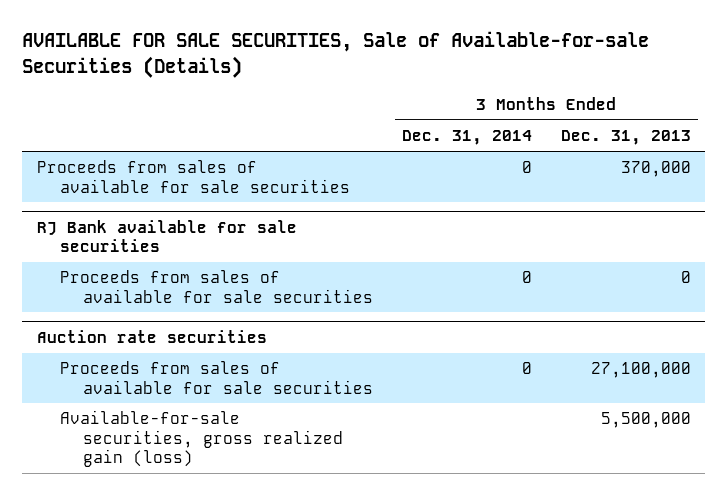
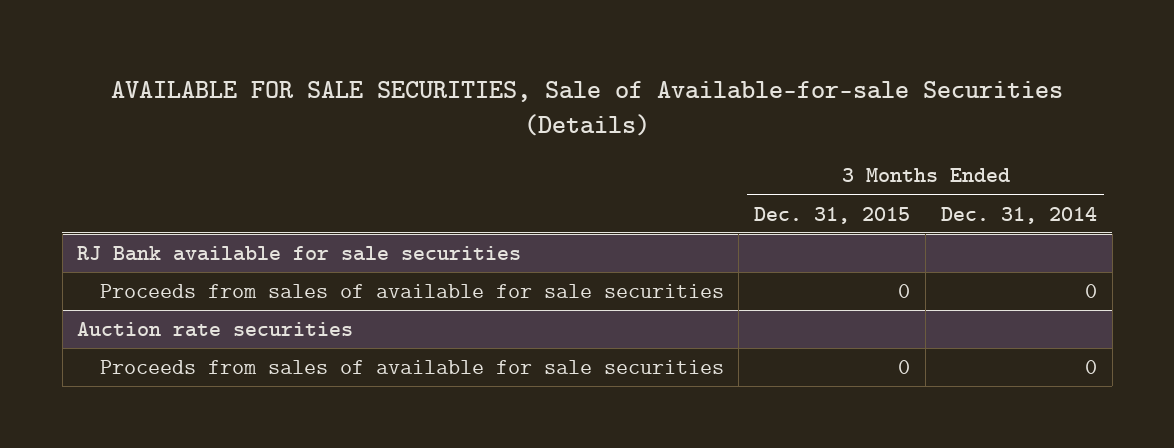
[560,130,691,146] Dec. 31, 2013 -> none
none -> [754,206,911,224] Dec. 31, 2015
[36,160,350,193] Proceeds from sales of available for sale securities -> none
[59,410,343,467] Available-for-sale securities, gross realized gain (loss) -> none

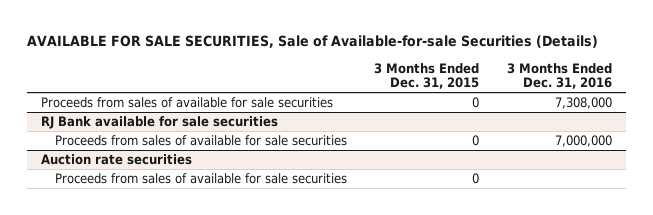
[940,206,1097,224] Dec. 31, 2014 -> none
none -> [507,62,613,90] 3 Months Ended Dec. 31, 2016
none -> [40,97,333,109] Proceeds from sales of available for sale securities

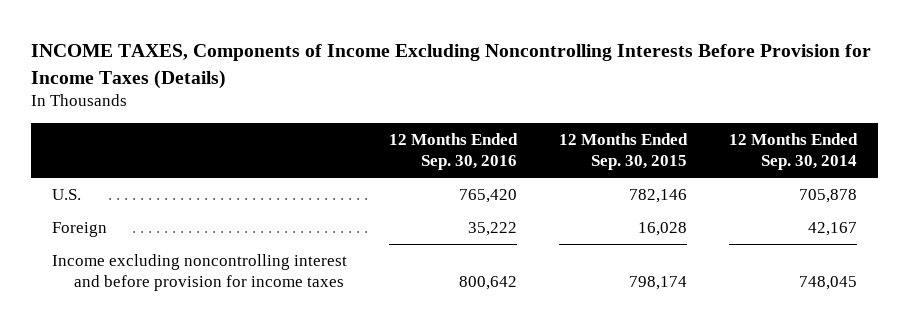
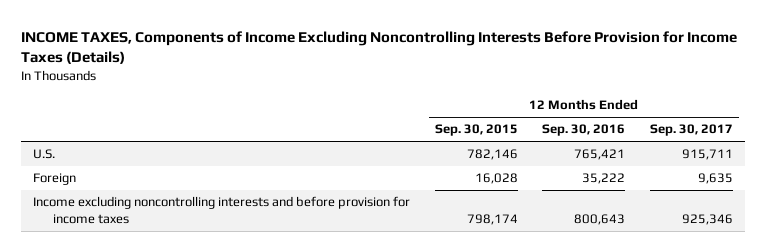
[728,133,858,171] 12 Months Ended Sep. 30, 2014 -> none
none -> [649,124,733,137] Sep. 30, 2017
[458,188,517,203] 765,420 -> [574,149,626,161] 765,421
[52,253,348,292] Income excluding noncontrolling interest and before provision for income taxes -> [33,196,411,225] Income excluding noncontrolling interests and before provision for income taxes
[458,276,517,291] 800,642 -> [574,214,626,226] 800,643

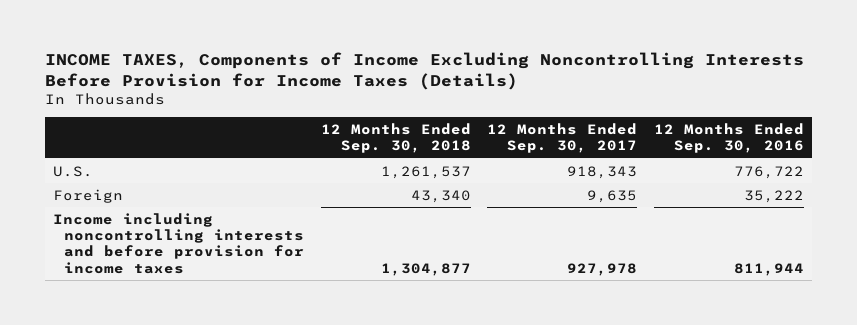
[434,124,518,137] Sep. 30, 2015 -> none
none -> [320,123,471,154] 12 Months Ended Sep. 30, 2018
[574,149,626,161] 765,421 -> [734,165,805,179] 776,722
[681,149,733,161] 915,711 -> [567,165,638,179] 918,343
[33,196,411,225] Income excluding noncontrolling interests and before provision for income taxes -> [52,212,305,274] Income including noncontrolling interests and before provision for income taxes
[574,214,626,226] 800,643 -> [734,262,805,276] 811,944
[681,214,733,226] 925,346 -> [567,262,638,276] 927,978

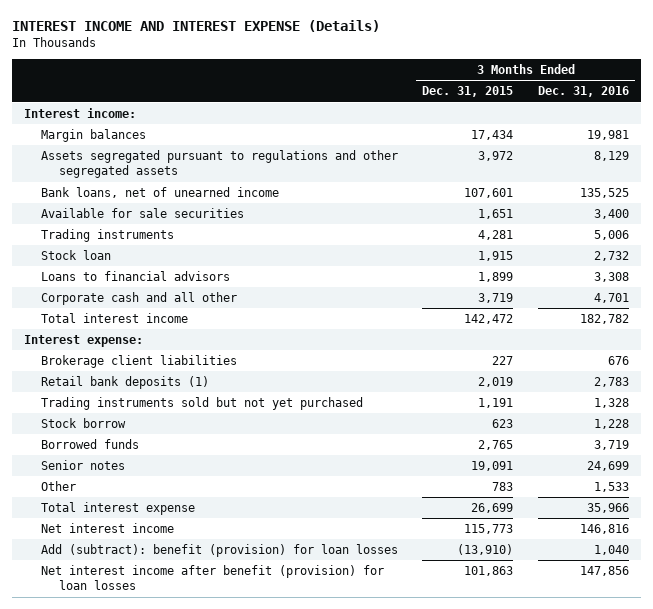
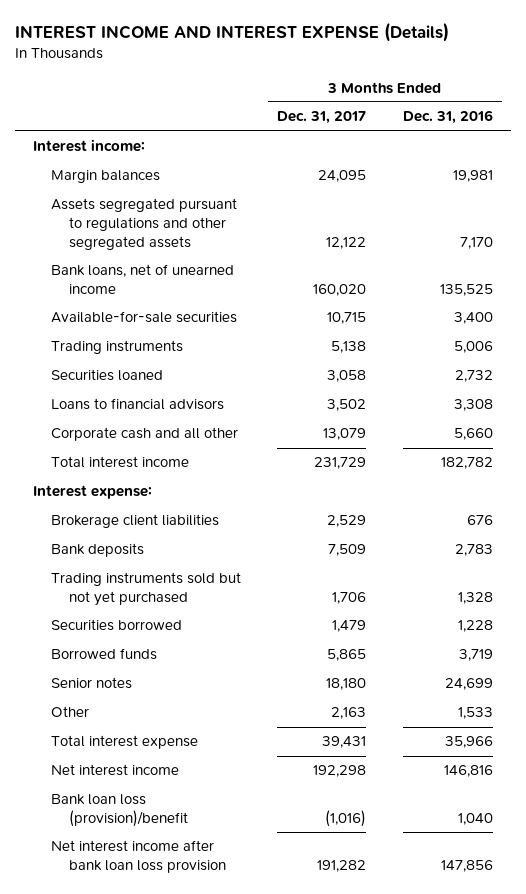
[422,86,514,98] Dec. 31, 2015 -> none
none -> [277,111,367,125] Dec. 31, 2017
[593,151,629,162] 8,129 -> [459,236,493,249] 7,170
[41,208,245,219] Available for sale securities -> [51,311,238,324] Available-for-sale securities
[41,250,112,261] Stock loan -> [51,369,164,382] Securities loaned
[593,293,629,304] 4,701 -> [453,428,493,441] 5,660
[41,376,210,390] Retail bank deposits (1) -> [51,543,145,558] Bank deposits
[41,418,127,429] Stock borrow -> [51,619,183,632] Securities borrowed
[41,544,399,558] Add (subtract): benefit (provision) for loan losses -> [51,794,188,828] Bank loan loss (provision)/benefit
[41,565,385,591] Net interest income after benefit (provision) for loan losses -> [51,840,226,874] Net interest income after bank loan loss provision

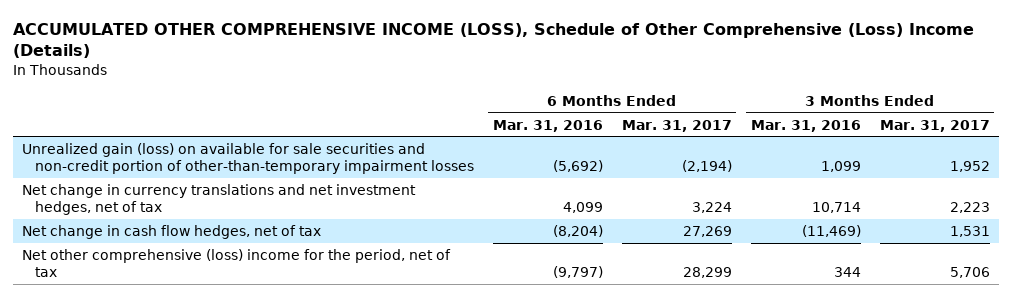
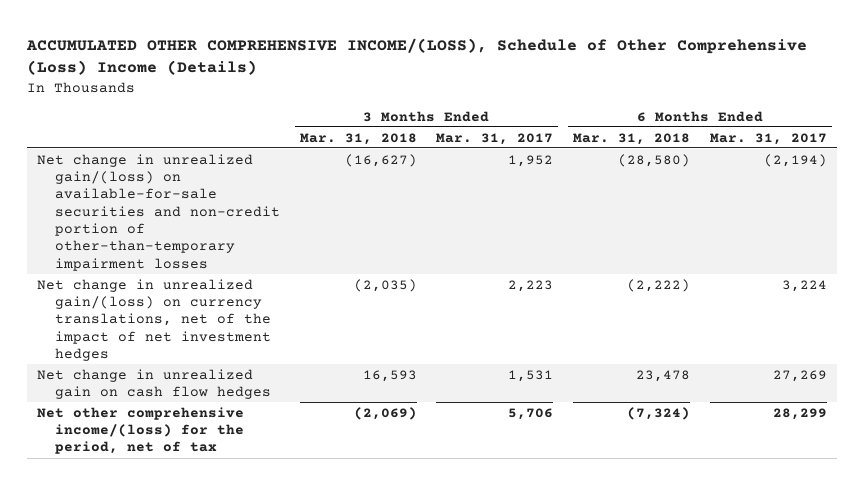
[12,22,974,59] ACCUMULATED OTHER COMPREHENSIVE INCOME (LOSS), Schedule of Other Comprehensive (Loss) Income (Details) -> [26,37,808,76] ACCUMULATED OTHER COMPREHENSIVE INCOME/(LOSS), Schedule of Other Comprehensive (Loss) Income (Details)
[492,119,603,132] Mar. 31, 2016 -> none
[750,119,861,132] Mar. 31, 2016 -> none
none -> [299,132,417,145] Mar. 31, 2018
none -> [573,132,691,145] Mar. 31, 2018
[22,142,474,175] Unrealized gain (loss) on available for sale securities and non-credit portion of other-than-temporary impairment losses -> [37,153,280,271] Net change in unrealized gain/(loss) on available-for-sale securities and non-credit portion of other-than-temporary impairment losses
[22,183,417,216] Net change in currency translations and net investment hedges, net of tax -> [37,278,271,362] Net change in unrealized gain/(loss) on currency translations, net of the impact of net investment hedges
[22,224,322,239] Net change in cash flow hedges, net of tax -> [37,368,271,399] Net change in unrealized gain on cash flow hedges
[22,248,452,278] Net other comprehensive (loss) income for the period, net of tax -> [37,406,245,455] Net other comprehensive income/(loss) for the period, net of tax

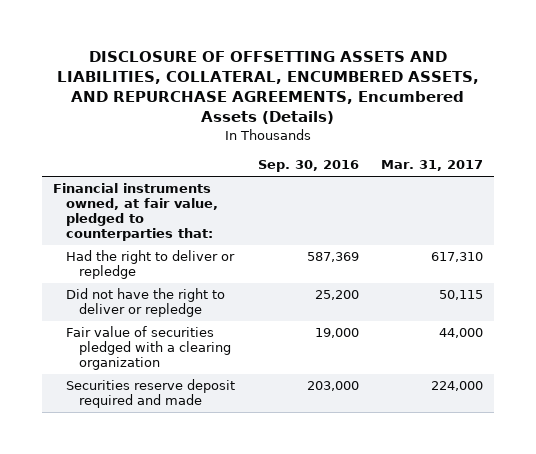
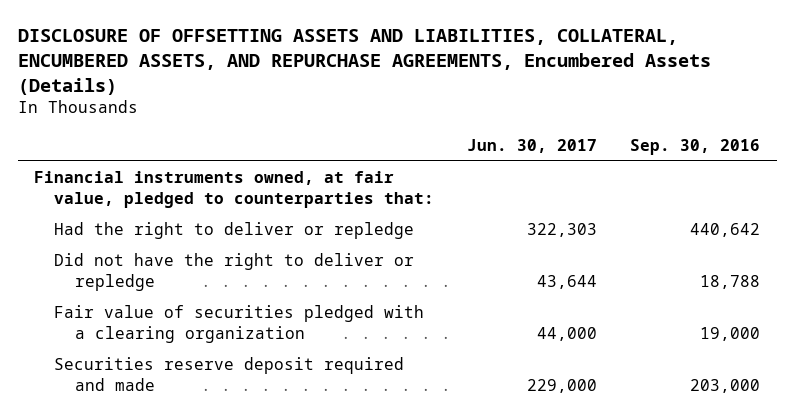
[380,160,483,172] Mar. 31, 2017 -> none
none -> [467,138,598,153] Jun. 30, 2017
[306,252,359,263] 587,369 -> [690,223,761,238] 440,642
[314,290,359,301] 25,200 -> [700,274,761,289] 18,788

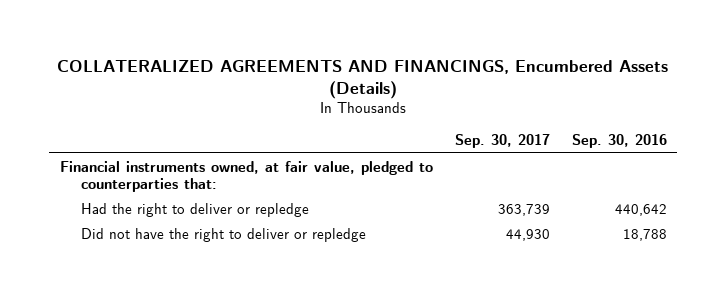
[17,29,711,95] DISCLOSURE OF OFFSETTING ASSETS AND LIABILITIES, COLLATERAL, ENCUMBERED ASSETS, AND REPURCHASE AGREEMENTS, Encumbered Assets (Details) -> [57,59,669,99] COLLATERALIZED AGREEMENTS AND FINANCINGS, Encumbered Assets (Details)
[467,138,598,153] Jun. 30, 2017 -> none
none -> [454,134,550,149] Sep. 30, 2017
[54,305,425,343] Fair value of securities pledged with a clearing organization -> none
[54,357,405,391] Securities reserve deposit required and made -> none

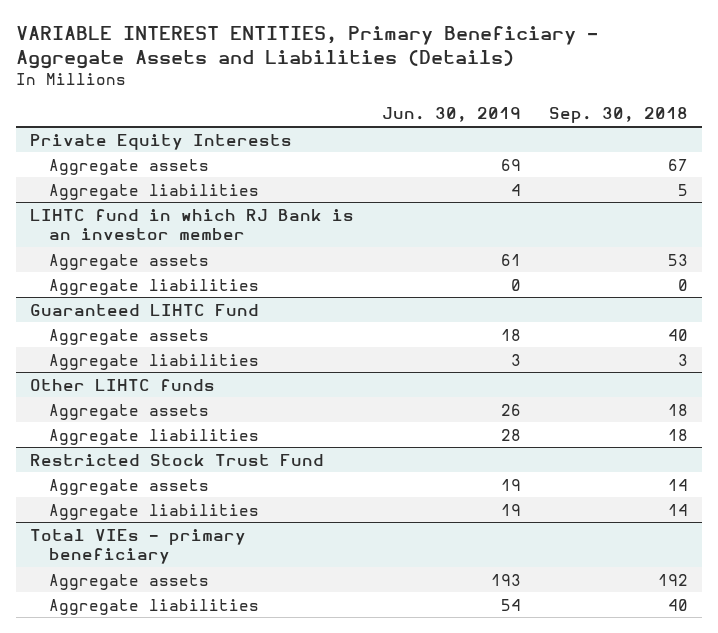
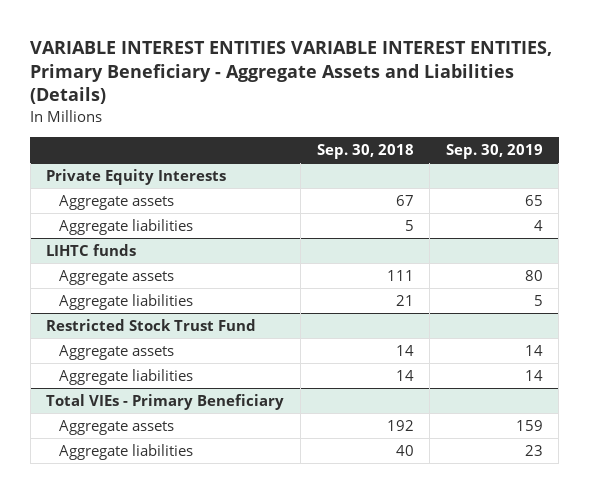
[15,25,598,70] VARIABLE INTEREST ENTITIES, Primary Beneficiary - Aggregate Assets and Liabilities (Details) -> [30,41,553,105] VARIABLE INTEREST ENTITIES VARIABLE INTEREST ENTITIES, Primary Beneficiary - Aggregate Assets and Liabilities (Details)
[382,107,522,123] Jun. 30, 2019 -> none
none -> [445,144,543,160] Sep. 30, 2019
[29,303,259,316] Guaranteed LIHTC Fund -> none
[48,328,209,345] Aggregate assets -> none
[48,353,259,370] Aggregate liabilities -> none
[29,378,215,391] Other LIHTC funds -> none
[48,403,209,420] Aggregate assets -> none
[48,428,259,445] Aggregate liabilities -> none
[29,208,354,241] LIHTC fund in which RJ Bank is an investor member -> [46,243,137,256] LIHTC funds
[668,253,689,266] 53 -> [386,269,414,281] 111
[678,278,689,291] 0 -> [395,294,414,306] 21
[29,528,246,565] Total VIEs - primary beneficiary -> [46,393,285,410] Total VIEs - Primary Beneficiary

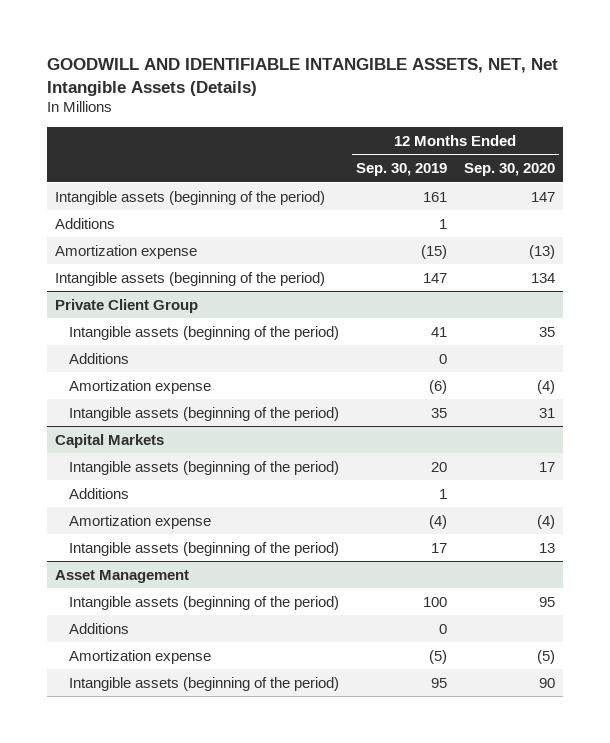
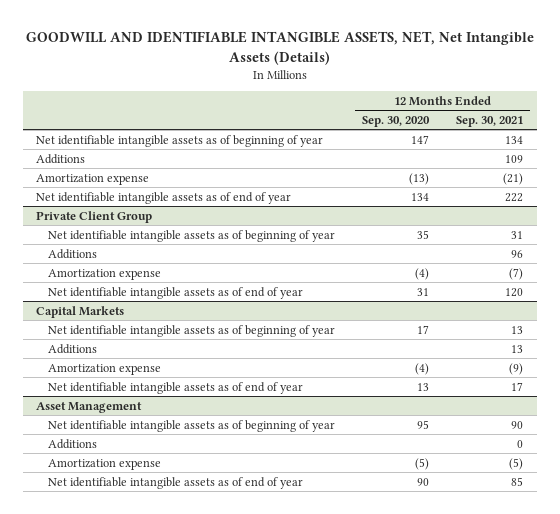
[355,163,447,177] Sep. 30, 2019 -> none
none -> [456,115,524,127] Sep. 30, 2021
[54,190,325,205] Intangible assets (beginning of the period) -> [36,134,324,147] Net identifiable intangible assets as of beginning of year
[54,271,325,286] Intangible assets (beginning of the period) -> [36,191,292,204] Net identifiable intangible assets as of end of year
[68,325,339,340] Intangible assets (beginning of the period) -> [48,229,336,242] Net identifiable intangible assets as of beginning of year
[68,406,339,421] Intangible assets (beginning of the period) -> [48,286,304,299] Net identifiable intangible assets as of end of year
[68,460,339,475] Intangible assets (beginning of the period) -> [48,324,336,337] Net identifiable intangible assets as of beginning of year
[68,541,339,556] Intangible assets (beginning of the period) -> [48,381,304,394] Net identifiable intangible assets as of end of year
[68,595,339,610] Intangible assets (beginning of the period) -> [48,419,336,432] Net identifiable intangible assets as of beginning of year
[68,676,339,691] Intangible assets (beginning of the period) -> [48,476,304,489] Net identifiable intangible assets as of end of year

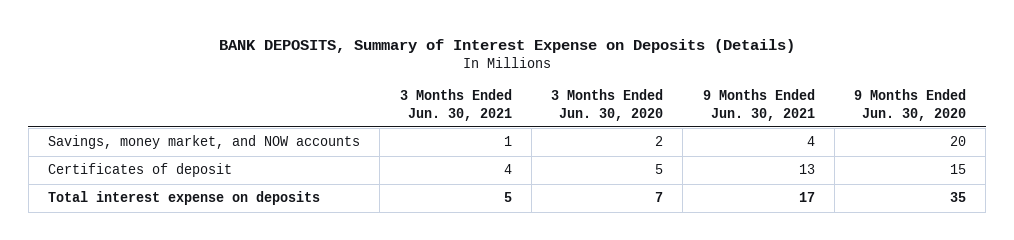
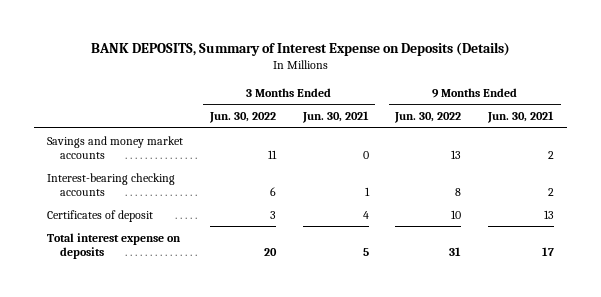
[551,88,664,121] 3 Months Ended Jun. 30, 2020 -> none
[854,88,967,121] 9 Months Ended Jun. 30, 2020 -> none
none -> [208,112,276,124] Jun. 30, 2022
none -> [394,112,462,124] Jun. 30, 2022
[48,135,361,150] Savings, money market, and NOW accounts -> [47,135,184,159] Savings and money market accounts
[503,136,512,147] 1 -> [362,150,369,159] 0
[806,136,815,147] 4 -> [548,150,555,159] 2
none -> [47,172,176,196] Interest-bearing checking accounts

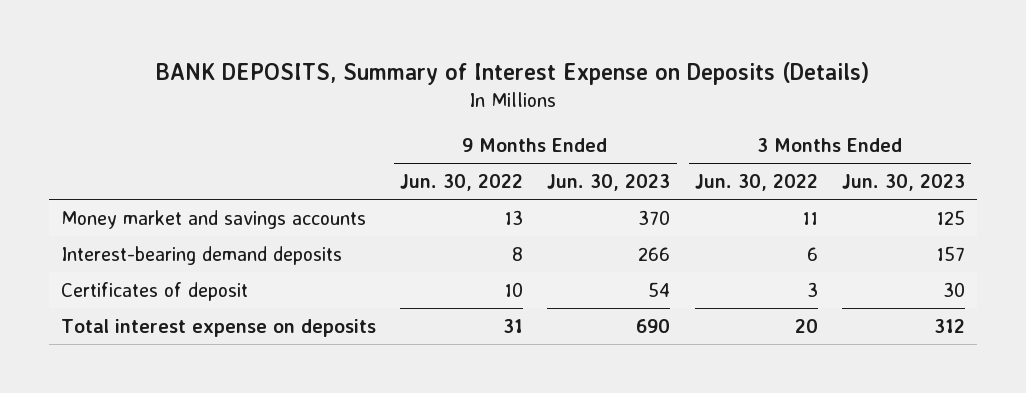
[301,111,369,124] Jun. 30, 2021 -> none
[487,111,555,124] Jun. 30, 2021 -> none
none -> [547,174,671,192] Jun. 30, 2023
none -> [842,174,966,192] Jun. 30, 2023
[47,135,184,159] Savings and money market accounts -> [60,209,366,229] Money market and savings accounts
[47,172,176,196] Interest-bearing checking accounts -> [60,245,342,265] Interest-bearing demand deposits

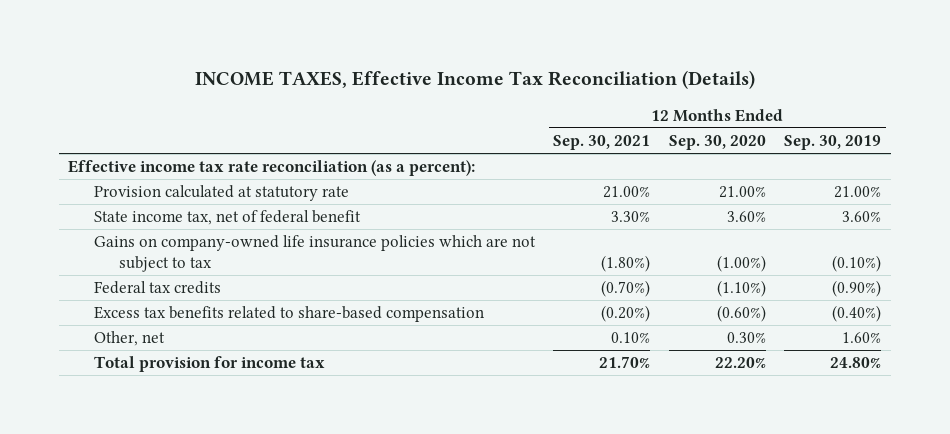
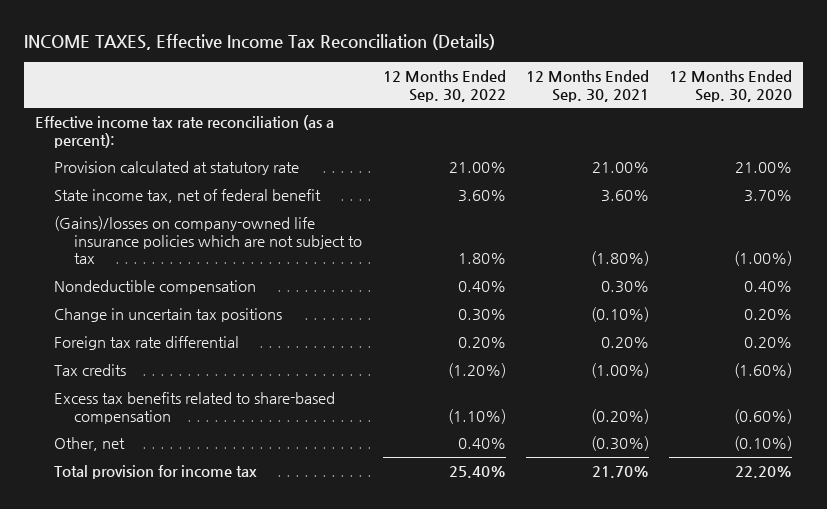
[784,134,882,150] Sep. 30, 2019 -> none
none -> [382,69,506,102] 12 Months Ended Sep. 30, 2022
[611,211,651,223] 3.30% -> [601,190,650,203] 3.60%
[726,211,766,223] 3.60% -> [744,190,793,203] 3.70%
[93,235,536,273] Gains on company-owned life insurance policies which are not subject to tax -> [54,216,363,265] (Gains)/losses on company-owned life insurance policies which are not subject to tax
none -> [54,280,257,295] Nondeductible compensation
none -> [54,308,283,323] Change in uncertain tax positions
none -> [54,336,240,351] Foreign tax rate differential
[93,281,221,295] Federal tax credits -> [54,364,127,377] Tax credits
[601,280,651,298] (0.70%) -> [591,363,650,379] (1.00%)
[716,280,766,298] (1.10%) -> [734,363,793,379] (1.60%)
[611,332,651,344] 0.10% -> [591,436,650,452] (0.30%)
[726,332,766,344] 0.30% -> [734,436,793,452] (0.10%)

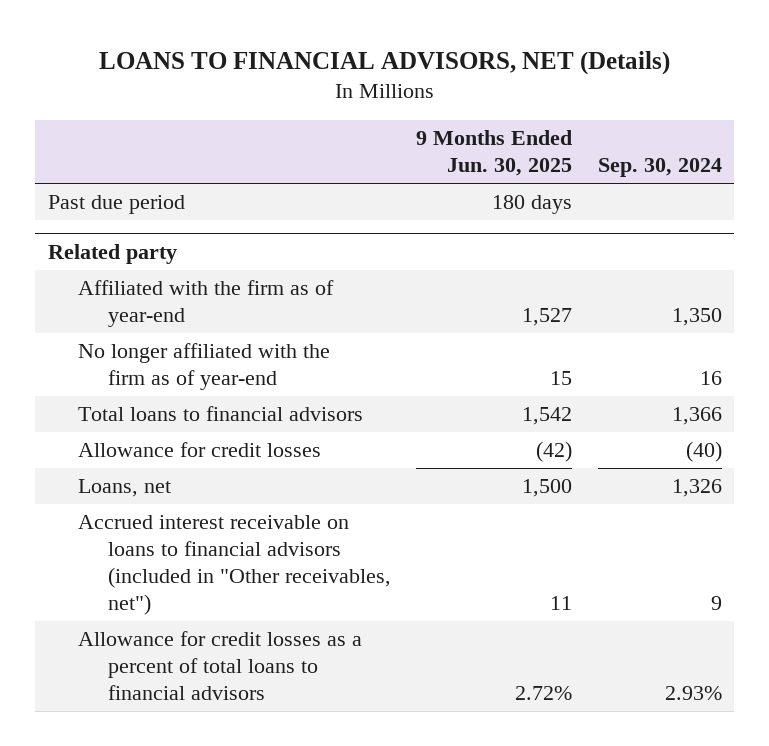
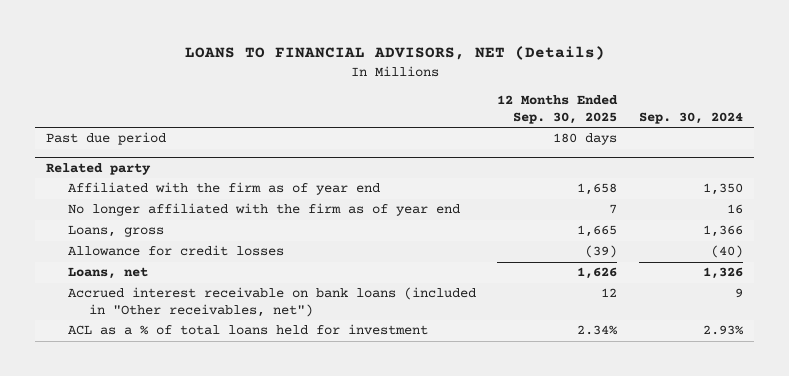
[416,130,573,177] 9 Months Ended Jun. 30, 2025 -> none
none -> [497,95,619,124] 12 Months Ended Sep. 30, 2025
[77,280,334,328] Affiliated with the firm as of year-end -> [67,182,380,196] Affiliated with the firm as of year end
[77,343,330,391] No longer affiliated with the firm as of year-end -> [67,203,460,217] No longer affiliated with the firm as of year end
[77,406,363,422] Total loans to financial advisors -> [67,225,164,238] Loans, gross
[77,515,391,616] Accrued interest receivable on loans to financial advisors (included in "Other receivables, net") -> [67,287,476,317] Accrued interest receivable on bank loans (included in "Other receivables, net")
[77,631,362,701] Allowance for credit losses as a percent of total loans to financial advisors -> [67,324,428,336] ACL as a % of total loans held for investment

